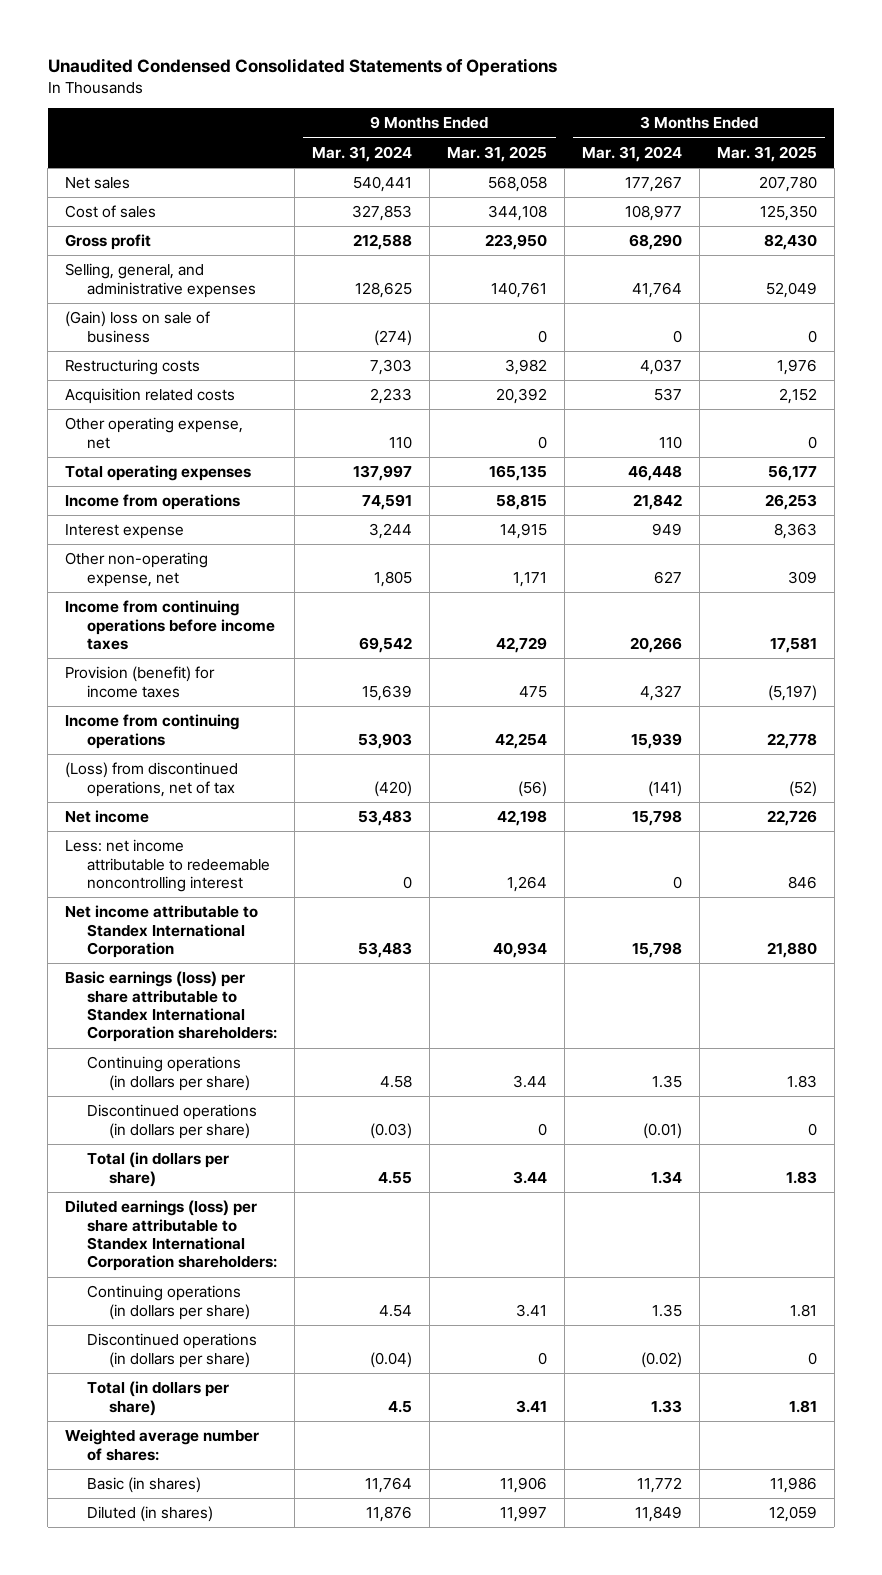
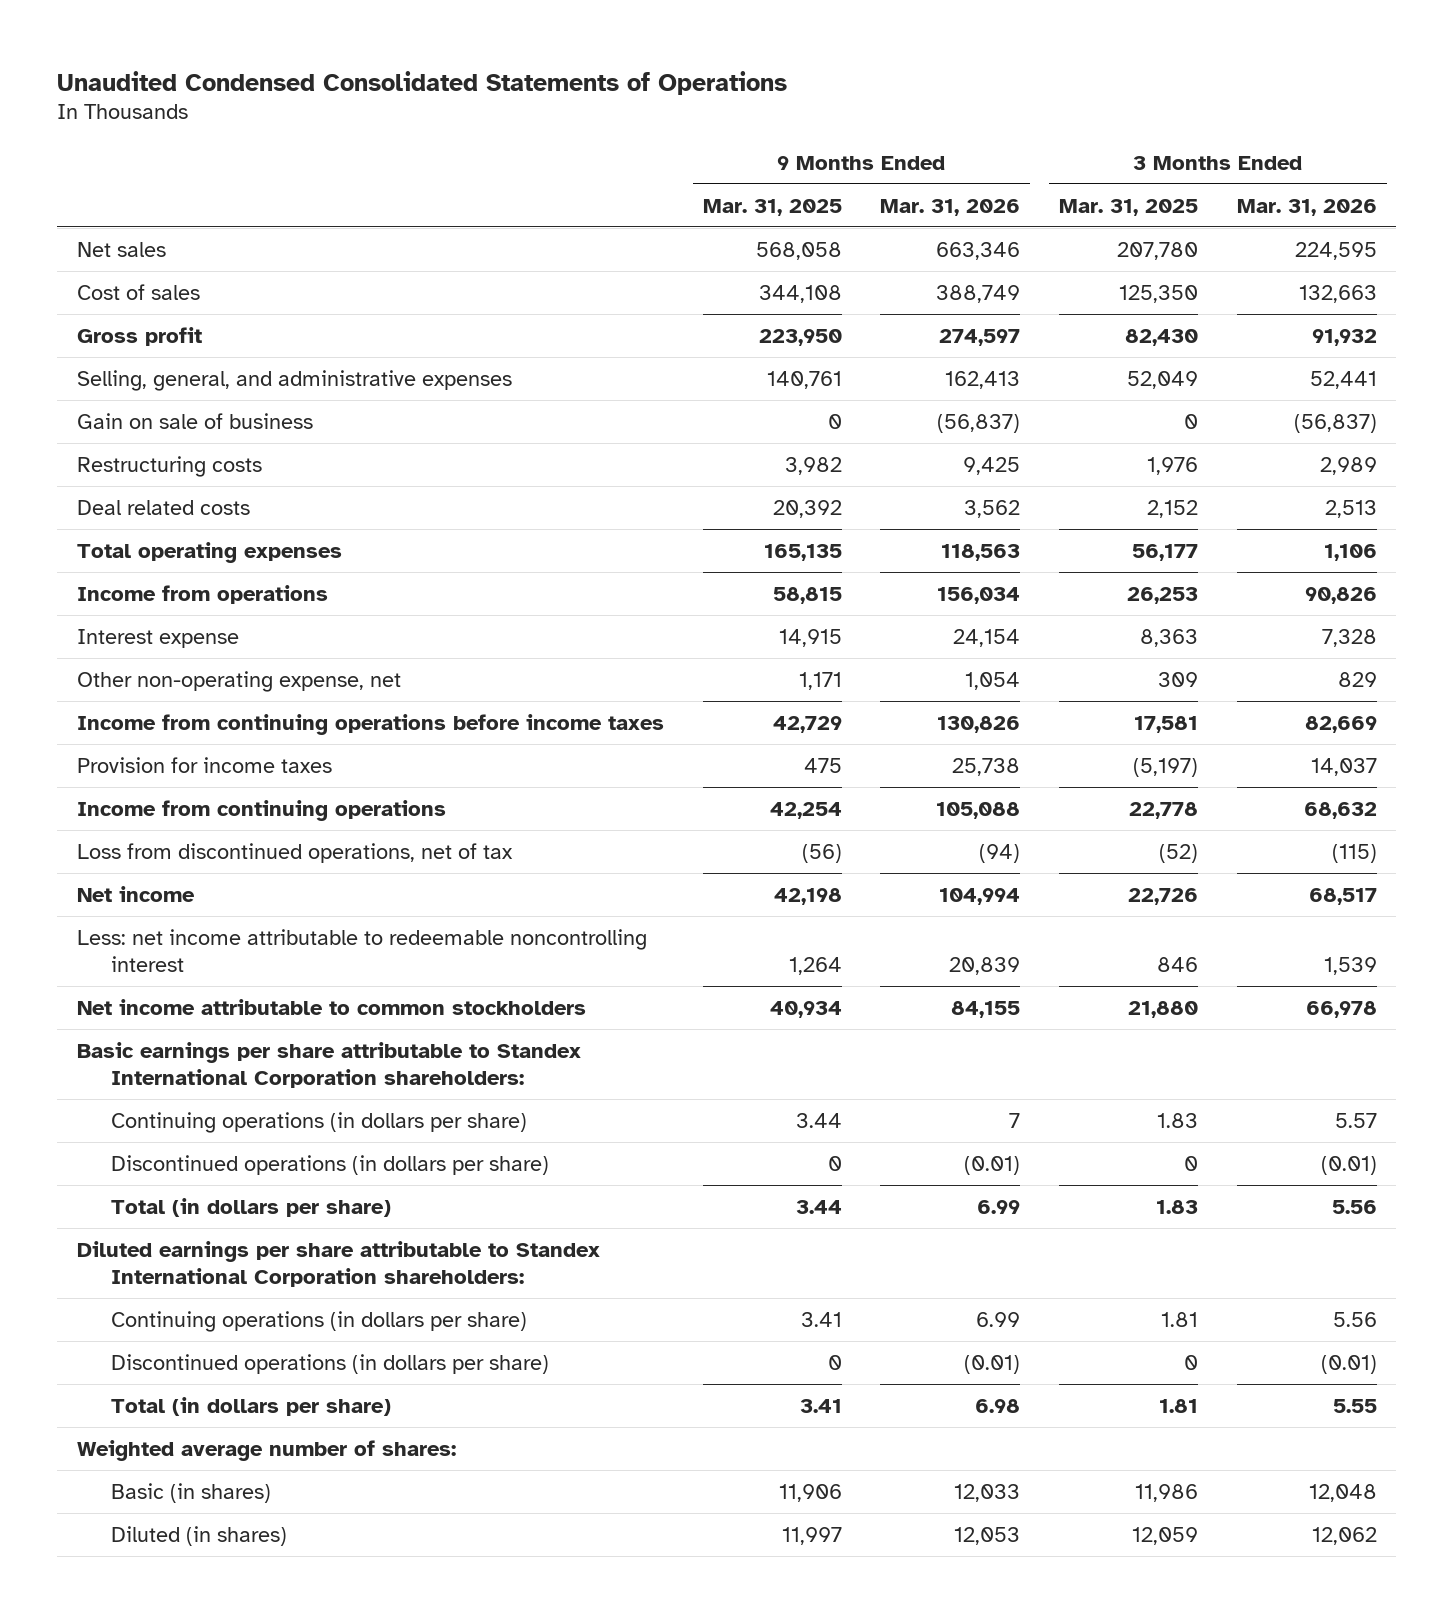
[312,145,413,162] Mar. 31, 2024 -> none
[581,145,682,162] Mar. 31, 2024 -> none
none -> [880,198,1021,216] Mar. 31, 2026
none -> [1237,198,1378,216] Mar. 31, 2026
[65,311,211,343] (Gain) loss on sale of business -> [76,412,313,429] Gain on sale of business
[65,417,244,449] Other operating expense, net -> none
[65,388,236,405] Acquisition related costs -> [76,499,250,515] Deal related costs
[65,666,216,698] Provision (benefit) for income taxes -> [76,756,332,773] Provision for income taxes
[65,762,239,797] (Loss) from discontinued operations, net of tax -> [76,842,513,863] Loss from discontinued operations, net of tax
[65,905,259,959] Net income attributable to Standex International Corporation -> [76,998,586,1015] Net income attributable to common stockholders
[65,971,278,1043] Basic earnings (loss) per share attributable to Standex International Corporation shareholders: -> [76,1041,581,1088] Basic earnings per share attributable to Standex International Corporation shareholders:
[65,1200,278,1272] Diluted earnings (loss) per share attributable to Standex International Corporation shareholders: -> [76,1240,600,1287] Diluted earnings per share attributable to Standex International Corporation shareholders:

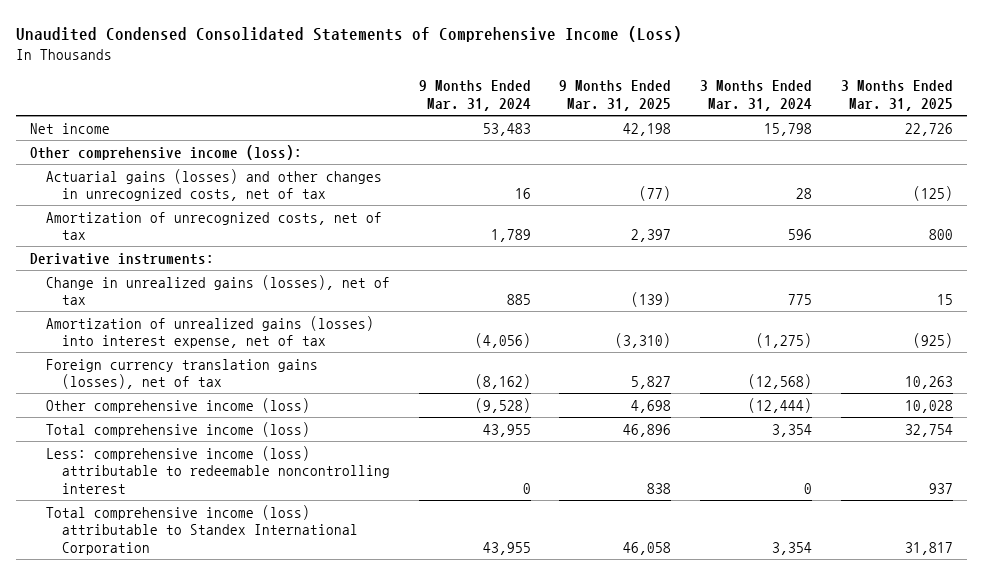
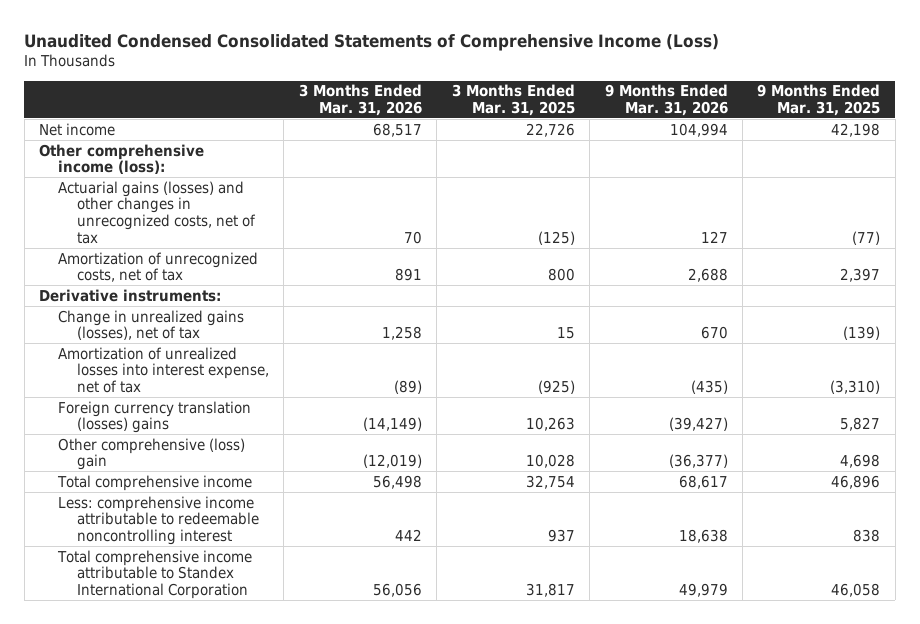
[418,80,531,112] 9 Months Ended Mar. 31, 2024 -> none
[700,80,813,112] 3 Months Ended Mar. 31, 2024 -> none
none -> [298,84,422,116] 3 Months Ended Mar. 31, 2026
none -> [604,84,728,116] 9 Months Ended Mar. 31, 2026
[46,315,375,349] Amortization of unrealized gains (losses) into interest expense, net of tax -> [58,346,269,393] Amortization of unrealized losses into interest expense, net of tax
[46,358,319,390] Foreign currency translation gains (losses), net of tax -> [58,400,252,434] Foreign currency translation (losses) gains
[46,397,311,413] Other comprehensive income (loss) -> [58,437,246,471] Other comprehensive (loss) gain
[46,421,311,437] Total comprehensive income (loss) -> [57,474,253,491] Total comprehensive income
[46,445,391,494] Less: comprehensive income (loss) attributable to redeemable noncontrolling interest -> [58,495,259,545] Less: comprehensive income attributable to redeemable noncontrolling interest
[46,504,359,555] Total comprehensive income (loss) attributable to Standex International Corporation -> [57,549,253,599] Total comprehensive income attributable to Standex International Corporation

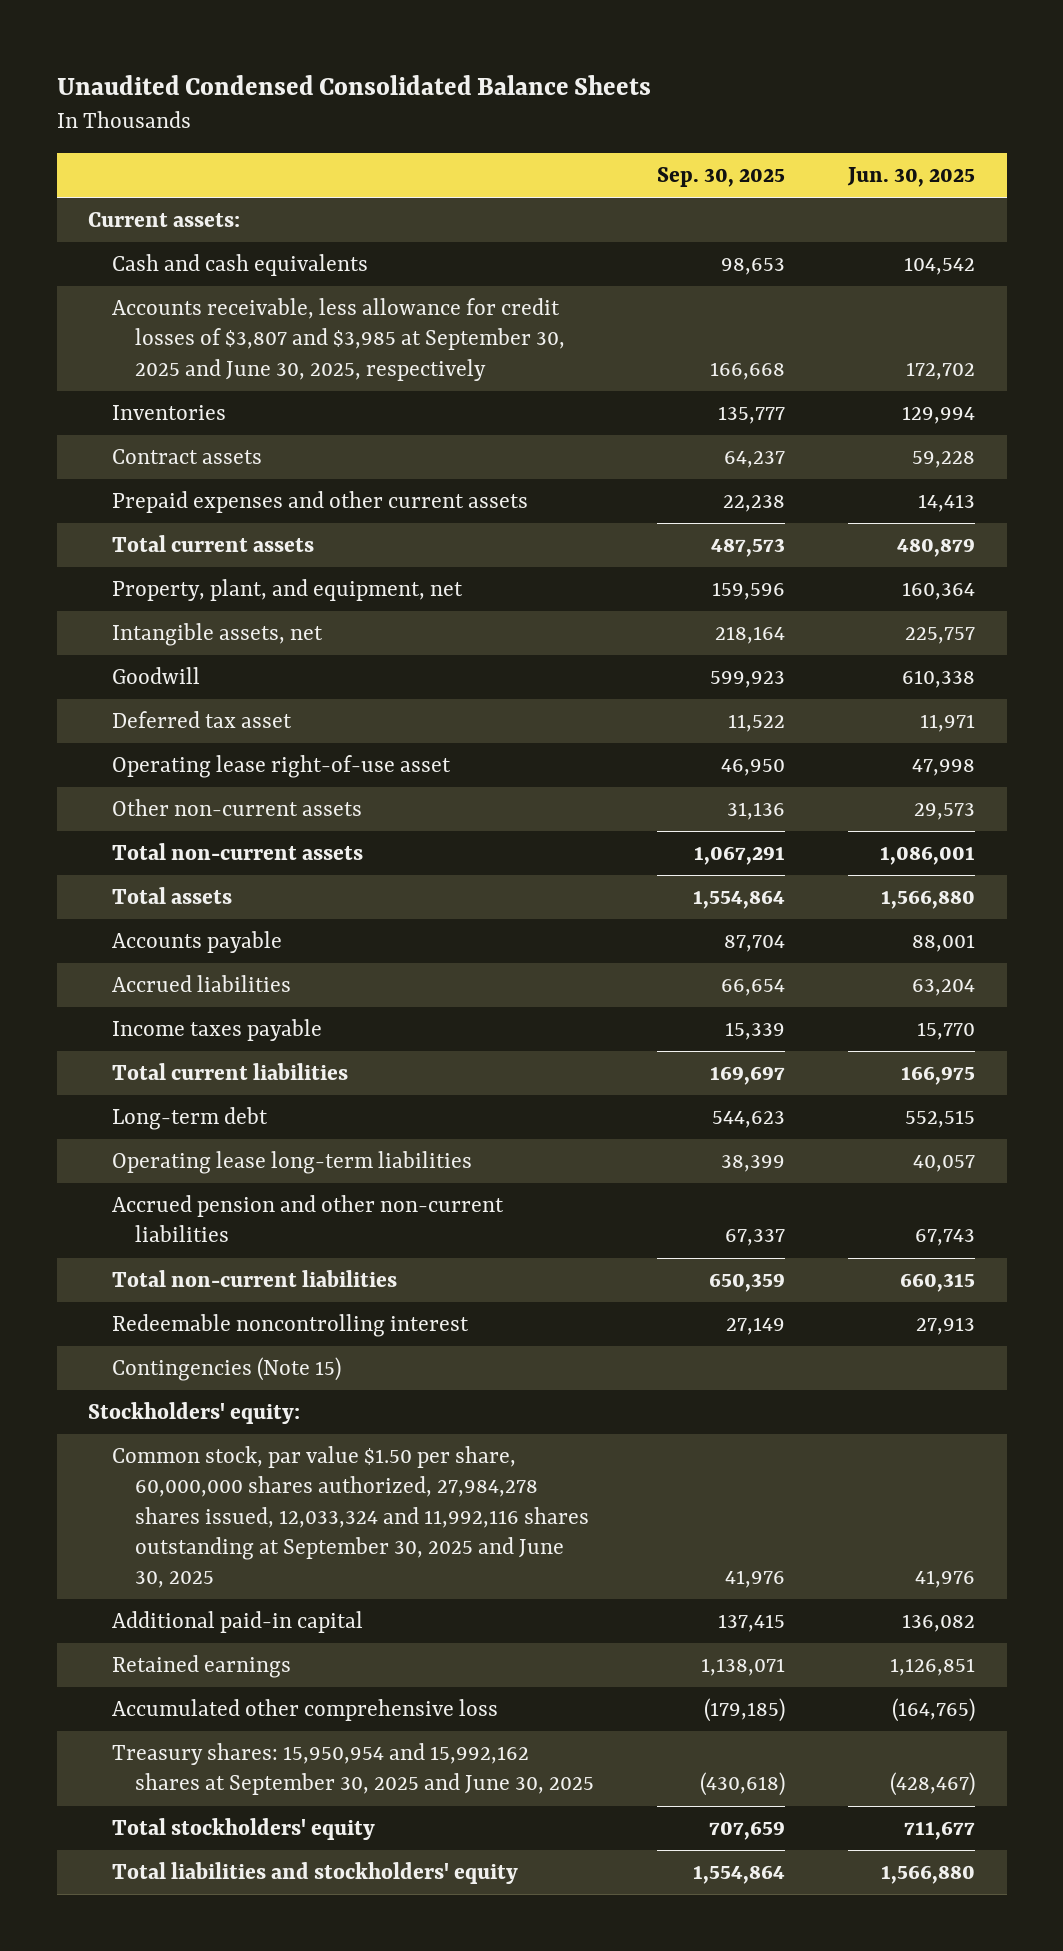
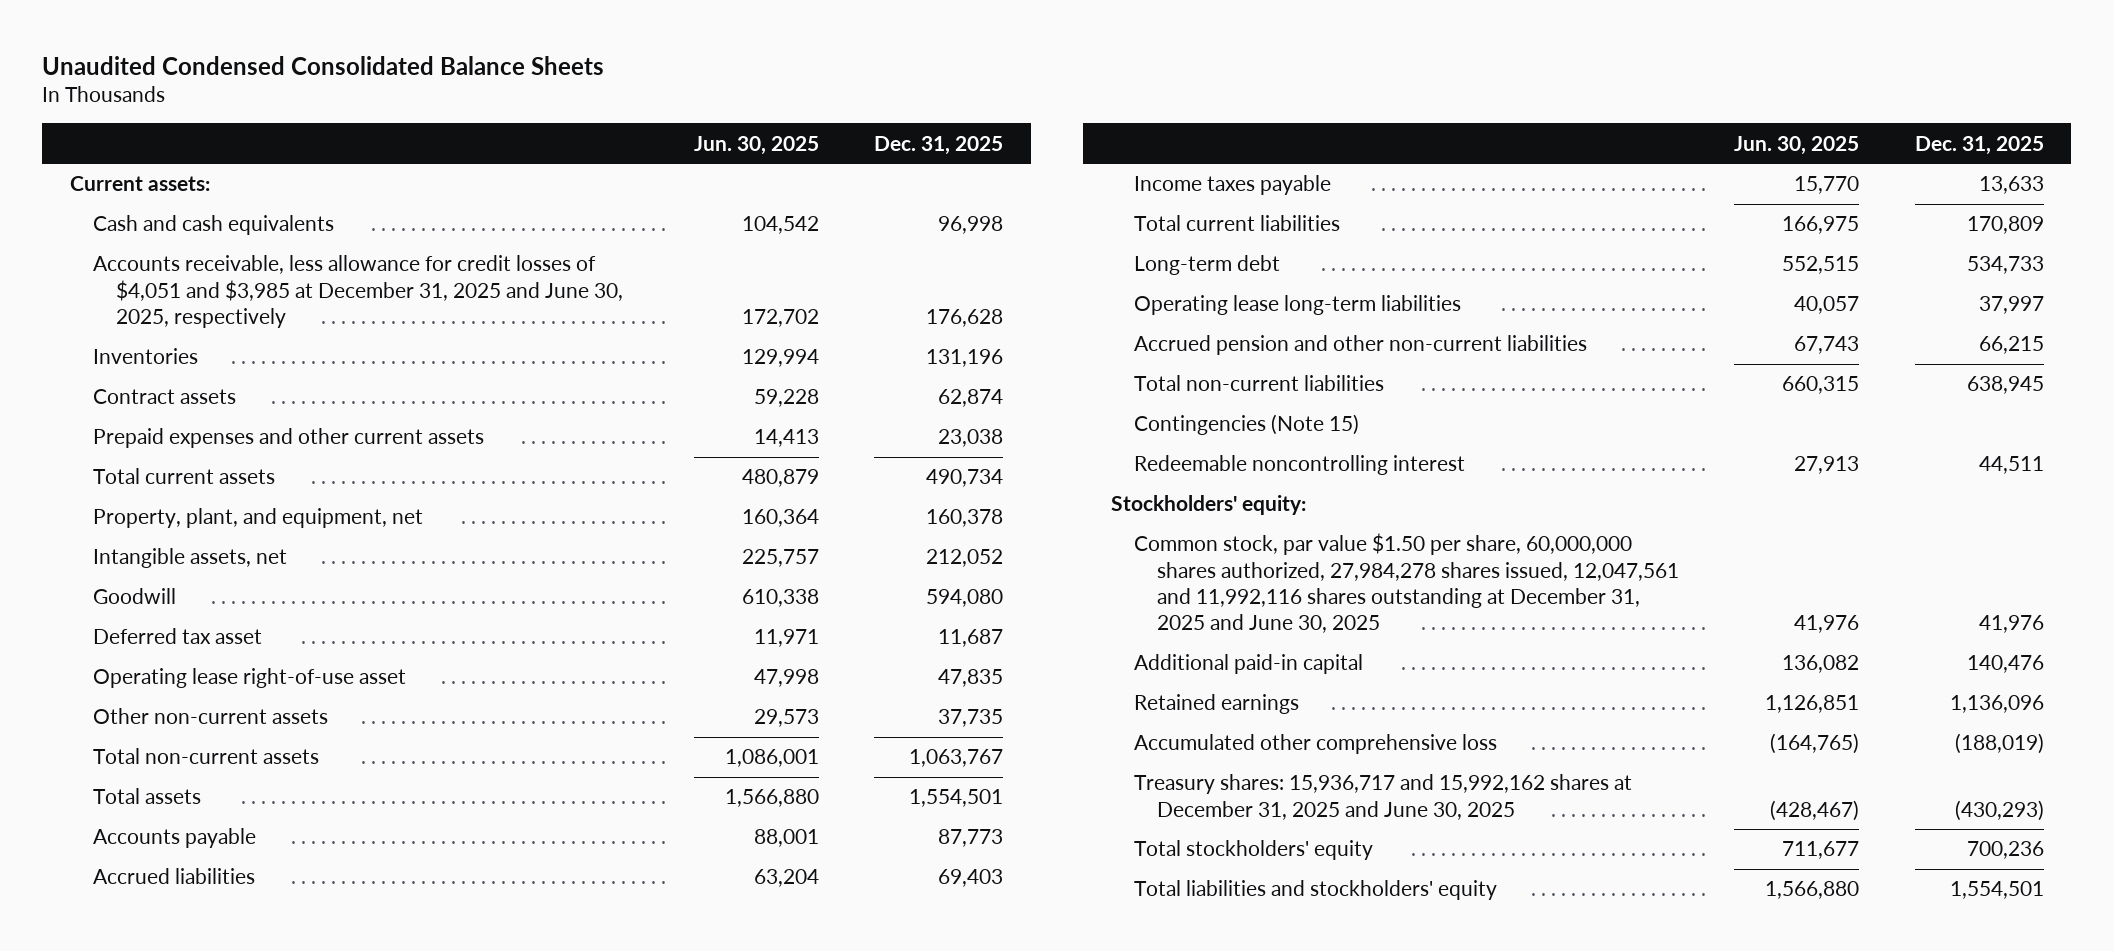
[656,166,785,187] Sep. 30, 2025 -> none
none -> [874,135,1004,155] Dec. 31, 2025
[111,298,565,381] Accounts receivable, less allowance for credit losses of $3,807 and $3,985 at September 30, 2025 and June 30, 2025, respectively -> [93,255,624,329] Accounts receivable, less allowance for credit losses of $4,051 and $3,985 at December 31, 2025 and June 30, 2025, respectively
[111,1314,469,1338] Redeemable noncontrolling interest -> [1133,455,1465,476] Redeemable noncontrolling interest
[111,1446,589,1588] Common stock, par value $1.50 per share, 60,000,000 shares authorized, 27,984,278 shares issued, 12,033,324 and 11,992,116 shares outstanding at September 30, 2025 and June 30, 2025 -> [1133,533,1679,634] Common stock, par value $1.50 per share, 60,000,000 shares authorized, 27,984,278 shares issued, 12,047,561 and 11,992,116 shares outstanding at December 31, 2025 and June 30, 2025
[111,1743,594,1796] Treasury shares: 15,950,954 and 15,992,162 shares at September 30, 2025 and June 30, 2025 -> [1133,774,1632,820] Treasury shares: 15,936,717 and 15,992,162 shares at December 31, 2025 and June 30, 2025

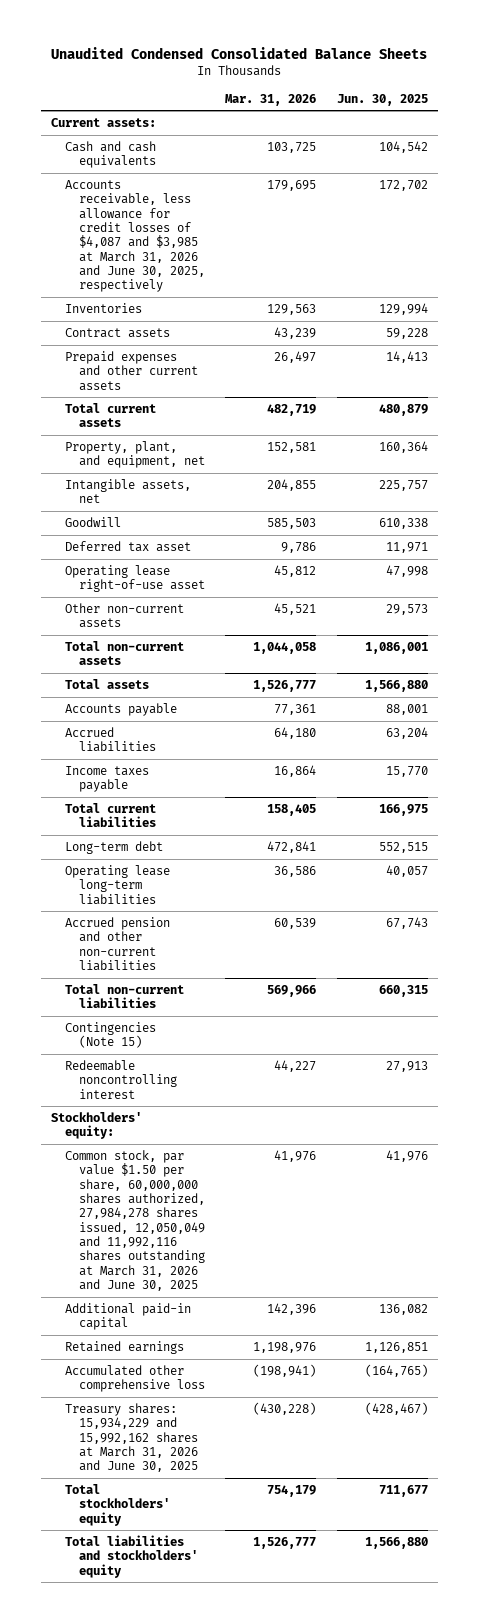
[874,135,1004,155] Dec. 31, 2025 -> none
none -> [225,93,317,106] Mar. 31, 2026
[93,255,624,329] Accounts receivable, less allowance for credit losses of $4,051 and $3,985 at December 31, 2025 and June 30, 2025, respectively -> [64,179,205,293] Accounts receivable, less allowance for credit losses of $4,087 and $3,985 at March 31, 2026 and June 30, 2025, respectively
[1133,533,1679,634] Common stock, par value $1.50 per share, 60,000,000 shares authorized, 27,984,278 shares issued, 12,047,561 and 11,992,116 shares outstanding at December 31, 2025 and June 30, 2025 -> [64,1149,205,1291] Common stock, par value $1.50 per share, 60,000,000 shares authorized, 27,984,278 shares issued, 12,050,049 and 11,992,116 shares outstanding at March 31, 2026 and June 30, 2025
[1133,774,1632,820] Treasury shares: 15,936,717 and 15,992,162 shares at December 31, 2025 and June 30, 2025 -> [64,1402,198,1473] Treasury shares: 15,934,229 and 15,992,162 shares at March 31, 2026 and June 30, 2025

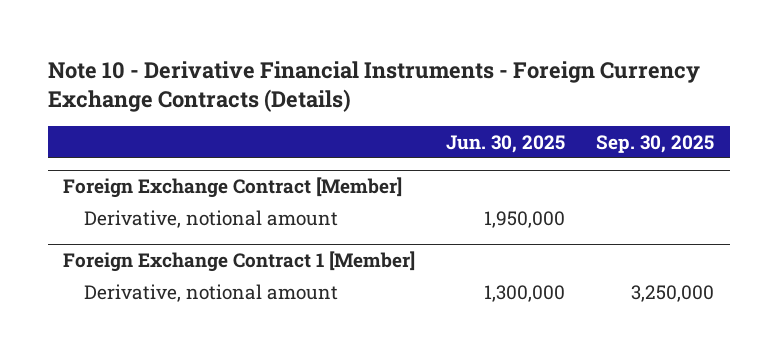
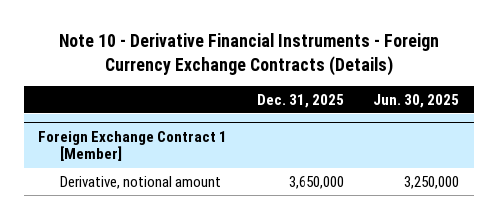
[596,134,715,153] Sep. 30, 2025 -> none
none -> [256,93,344,108] Dec. 31, 2025
[63,177,403,199] Foreign Exchange Contract [Member] -> none
[84,209,339,228] Derivative, notional amount -> none
[484,284,566,302] 1,300,000 -> [403,175,459,189] 3,250,000

